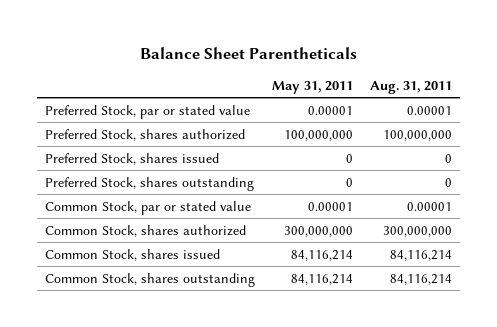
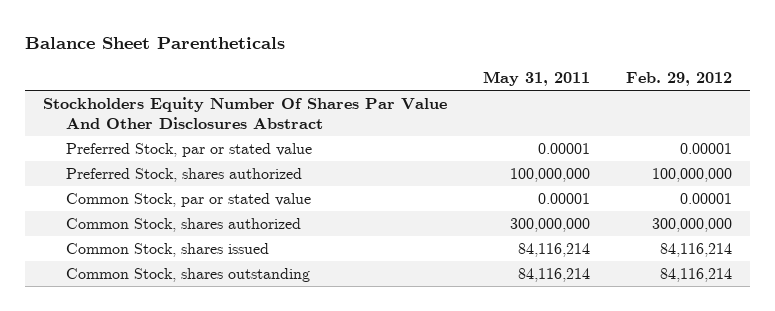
[369,80,452,94] Aug. 31, 2011 -> none
none -> [625,72,732,87] Feb. 29, 2012
none -> [42,97,447,130] Stockholders Equity Number Of Shares Par Value And Other Disclosures Abstract
[45,152,220,165] Preferred Stock, shares issued -> none
[45,176,255,191] Preferred Stock, shares outstanding -> none

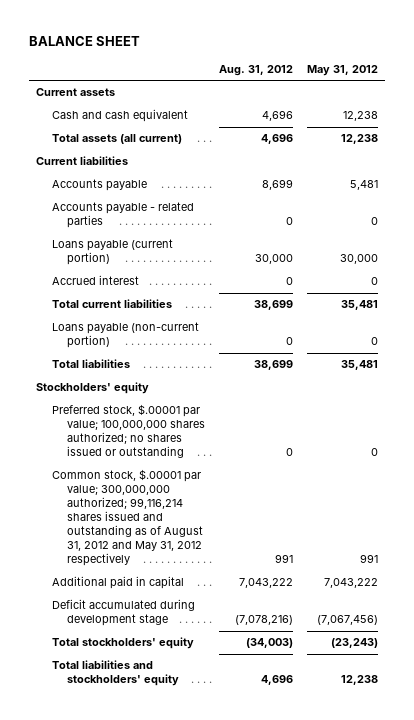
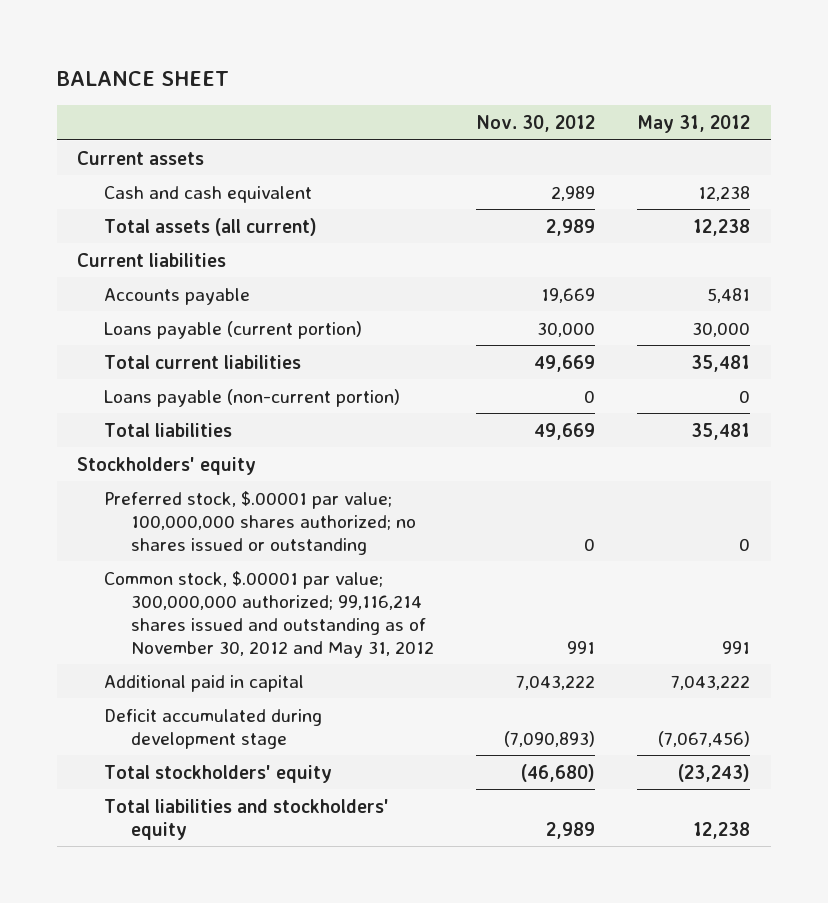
[219,65,294,77] Aug. 31, 2012 -> none
none -> [476,115,596,133] Nov. 30, 2012
[51,202,194,229] Accounts payable - related parties -> none
[51,275,139,286] Accrued interest -> none
[51,469,204,567] Common stock, $.00001 par value; 300,000,000 authorized; 99,116,214 shares issued and outstanding as of August 31, 2012 and May 31, 2012 respectively -> [104,570,435,658] Common stock, $.00001 par value; 300,000,000 authorized; 99,116,214 shares issued and outstanding as of November 30, 2012 and May 31, 2012

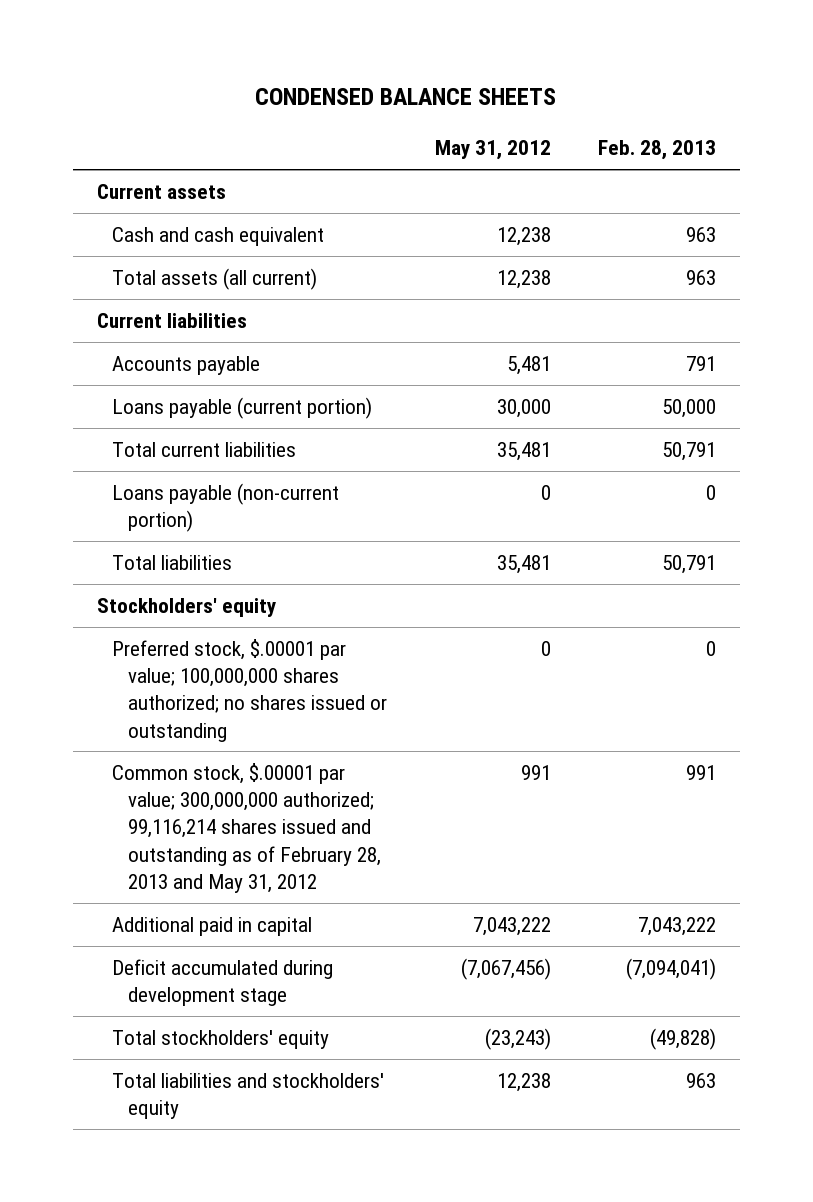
[56,71,229,87] BALANCE SHEET -> [255,88,557,106] CONDENSED BALANCE SHEETS
[476,115,596,133] Nov. 30, 2012 -> none
none -> [598,140,717,161] Feb. 28, 2013
[104,570,435,658] Common stock, $.00001 par value; 300,000,000 authorized; 99,116,214 shares issued and outstanding as of November 30, 2012 and May 31, 2012 -> [112,762,382,893] Common stock, $.00001 par value; 300,000,000 authorized; 99,116,214 shares issued and outstanding as of February 28, 2013 and May 31, 2012

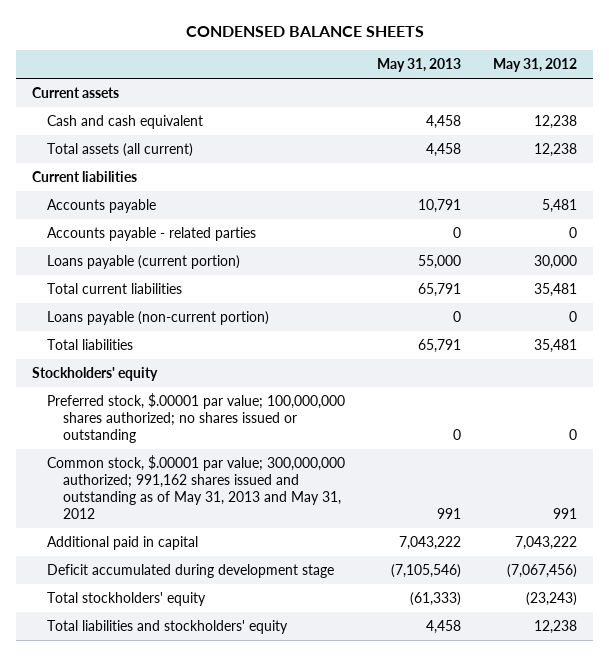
[598,140,717,161] Feb. 28, 2013 -> none
none -> [377,57,462,72] May 31, 2013
none -> [47,226,257,241] Accounts payable - related parties
[112,762,382,893] Common stock, $.00001 par value; 300,000,000 authorized; 99,116,214 shares issued and outstanding as of February 28, 2013 and May 31, 2012 -> [47,454,346,520] Common stock, $.00001 par value; 300,000,000 authorized; 991,162 shares issued and outstanding as of May 31, 2013 and May 31, 2012

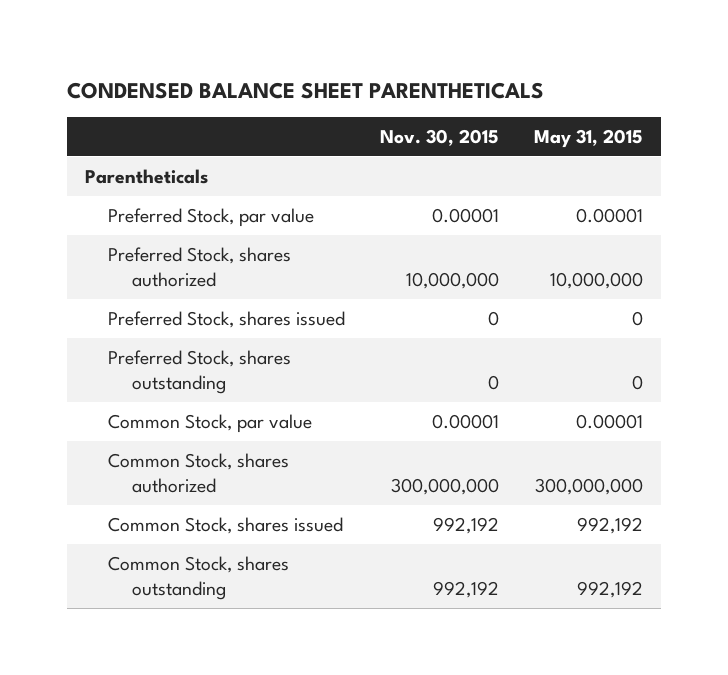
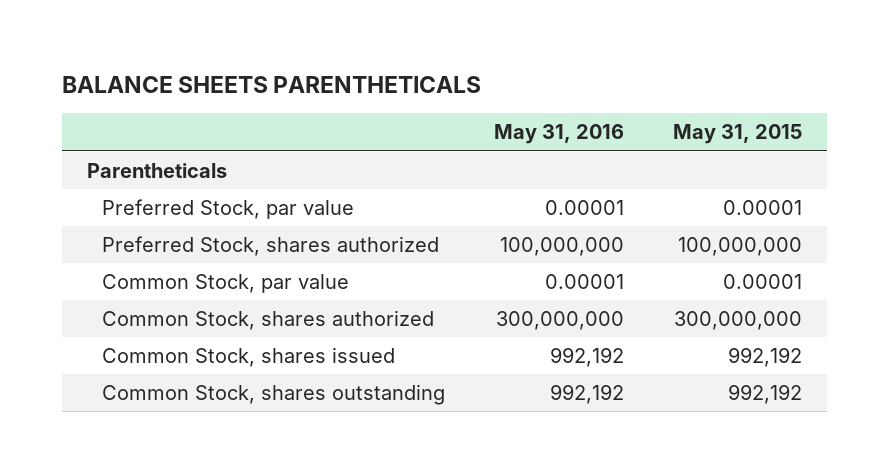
[67,81,545,99] CONDENSED BALANCE SHEET PARENTHETICALS -> [62,76,482,94] BALANCE SHEETS PARENTHETICALS
[380,128,500,146] Nov. 30, 2015 -> none
none -> [494,124,625,145] May 31, 2016
[108,310,346,328] Preferred Stock, shares issued -> none
[108,349,292,395] Preferred Stock, shares outstanding -> none
[550,272,644,290] 10,000,000 -> [678,236,803,256] 100,000,000

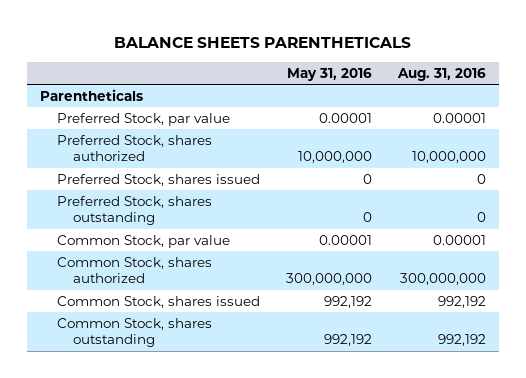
[673,124,803,145] May 31, 2015 -> none
none -> [396,67,486,81] Aug. 31, 2016
[500,236,625,256] 100,000,000 -> [297,151,372,164] 10,000,000
none -> [56,173,260,186] Preferred Stock, shares issued
none -> [56,195,212,226] Preferred Stock, shares outstanding

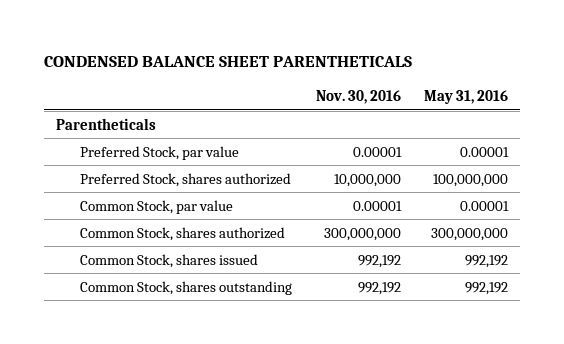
[114,37,412,49] BALANCE SHEETS PARENTHETICALS -> [44,56,413,68] CONDENSED BALANCE SHEET PARENTHETICALS
[396,67,486,81] Aug. 31, 2016 -> none
none -> [315,90,401,105] Nov. 30, 2016
[56,173,260,186] Preferred Stock, shares issued -> none
[56,195,212,226] Preferred Stock, shares outstanding -> none
[297,151,372,164] 10,000,000 -> [433,173,509,187] 100,000,000

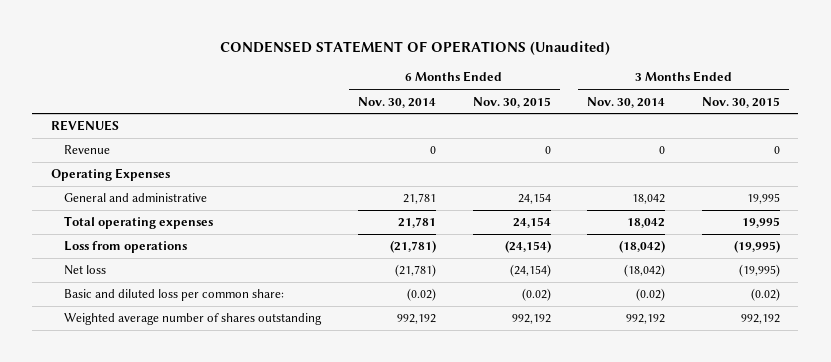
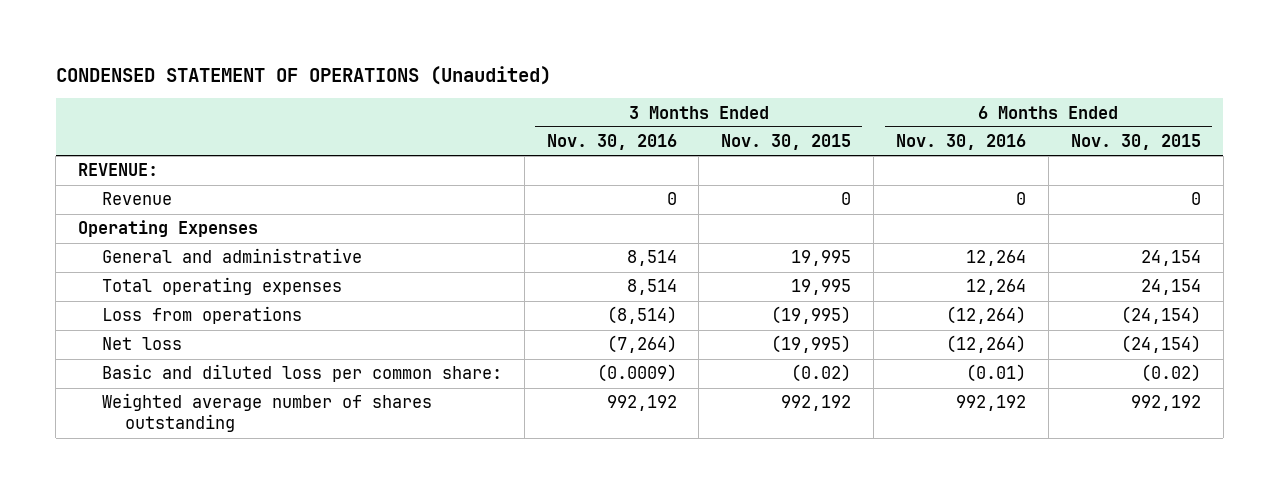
[357,96,436,108] Nov. 30, 2014 -> none
[587,96,666,108] Nov. 30, 2014 -> none
none -> [546,134,677,151] Nov. 30, 2016
none -> [895,134,1026,151] Nov. 30, 2016
[50,120,119,132] REVENUES -> [78,163,159,177] REVENUE:

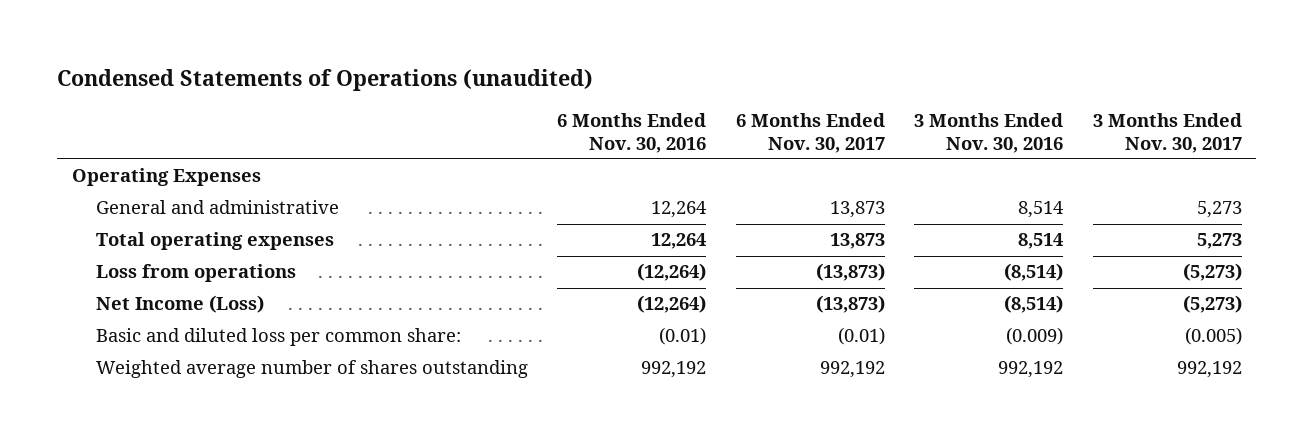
[55,65,551,85] CONDENSED STATEMENT OF OPERATIONS (Unaudited) -> [57,69,594,92] Condensed Statements of Operations (unaudited)
[721,134,852,151] Nov. 30, 2015 -> none
[1070,134,1201,151] Nov. 30, 2015 -> none
none -> [735,113,885,153] 6 Months Ended Nov. 30, 2017
none -> [1092,113,1242,153] 3 Months Ended Nov. 30, 2017
[78,163,159,177] REVENUE: -> none
[101,192,172,206] Revenue -> none
[101,337,182,351] Net loss -> [95,295,264,314] Net Income (Loss)
[606,335,677,354] (7,264) -> [1004,295,1064,314] (8,514)
[596,364,677,383] (0.0009) -> [1006,327,1064,346] (0.009)

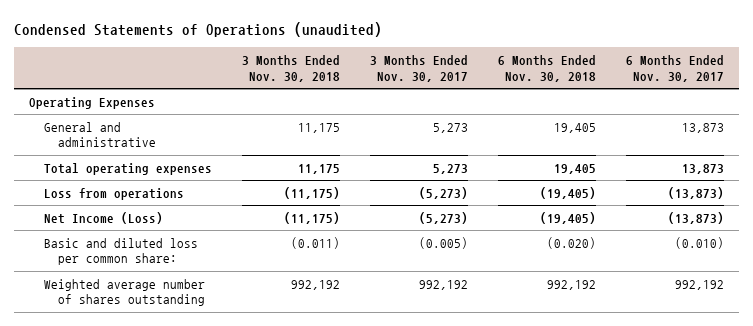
[557,113,707,153] 6 Months Ended Nov. 30, 2016 -> none
[914,113,1064,153] 3 Months Ended Nov. 30, 2016 -> none
none -> [241,55,340,82] 3 Months Ended Nov. 30, 2018
none -> [497,55,596,82] 6 Months Ended Nov. 30, 2018
[837,327,885,346] (0.01) -> [674,236,724,249] (0.010)

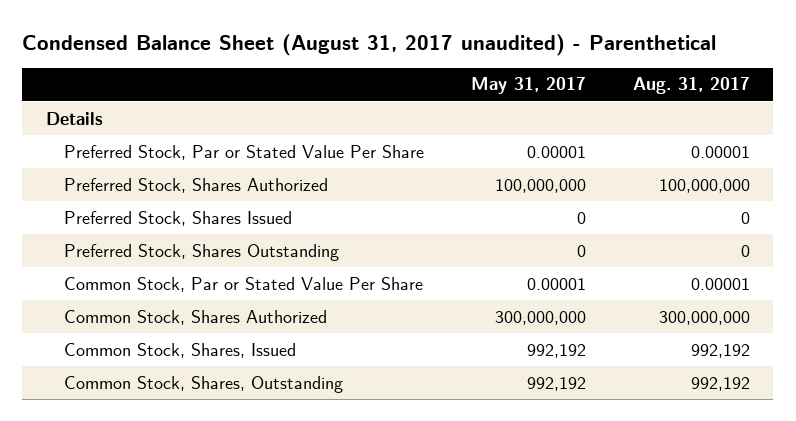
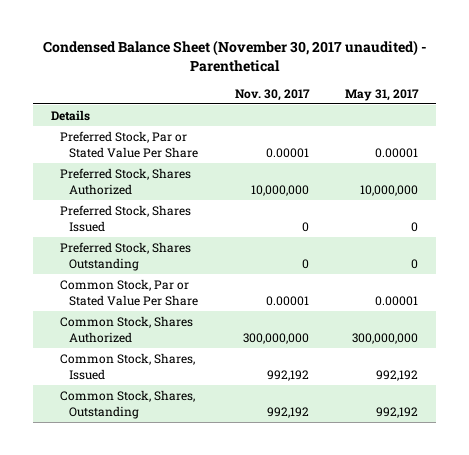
[22,33,717,56] Condensed Balance Sheet (August 31, 2017 unaudited) - Parenthetical -> [42,39,427,72] Condensed Balance Sheet (November 30, 2017 unaudited) - Parenthetical
[632,77,750,95] Aug. 31, 2017 -> none
none -> [234,88,310,101] Nov. 30, 2017
[495,178,587,193] 100,000,000 -> [360,184,419,196] 10,000,000

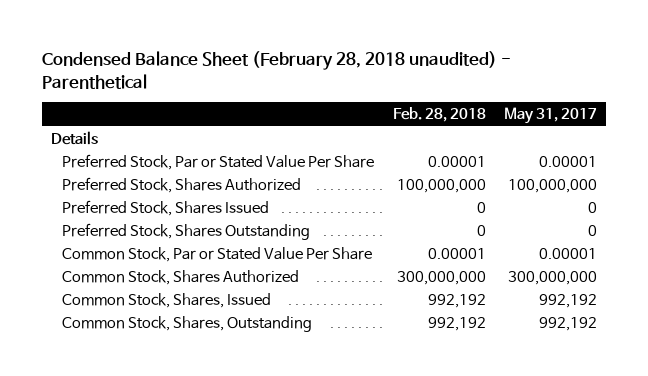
[42,39,427,72] Condensed Balance Sheet (November 30, 2017 unaudited) - Parenthetical -> [41,50,511,89] Condensed Balance Sheet (February 28, 2018 unaudited) - Parenthetical
[234,88,310,101] Nov. 30, 2017 -> none
none -> [392,107,486,123] Feb. 28, 2018
[360,184,419,196] 10,000,000 -> [507,179,597,194] 100,000,000

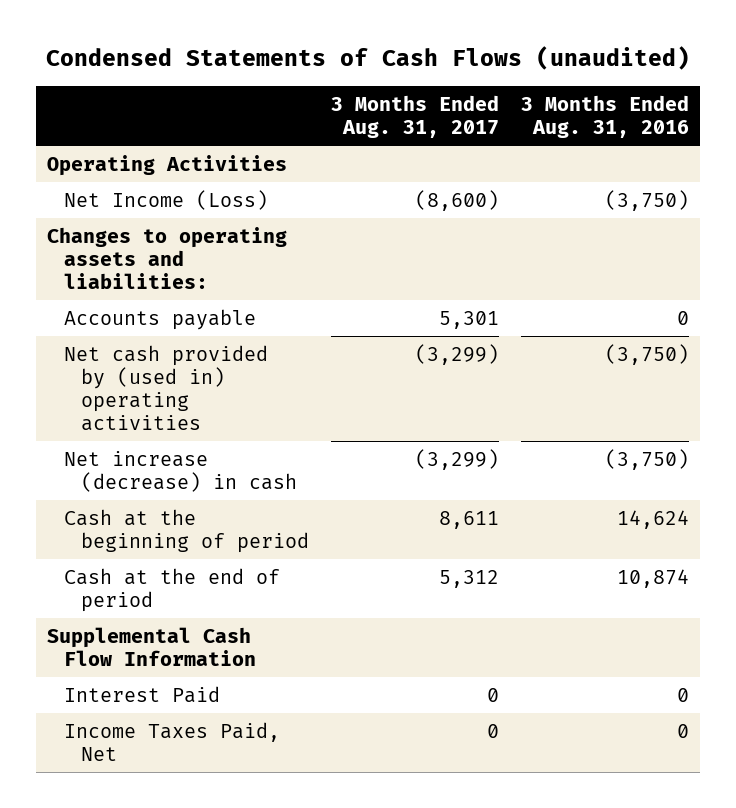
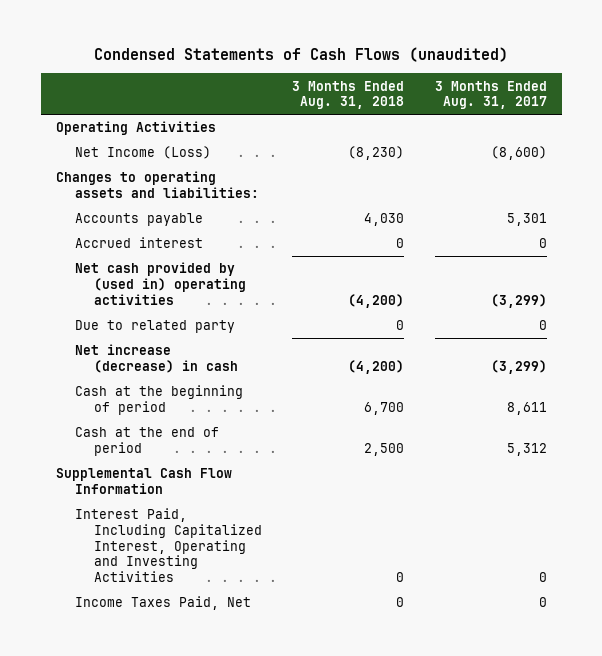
[520,94,689,138] 3 Months Ended Aug. 31, 2016 -> none
none -> [292,80,405,110] 3 Months Ended Aug. 31, 2018
none -> [74,237,203,249] Accrued interest
none -> [74,320,235,334] Due to related party
[63,685,220,703] Interest Paid -> [74,508,263,582] Interest Paid, Including Capitalized Interest, Operating and Investing Activities

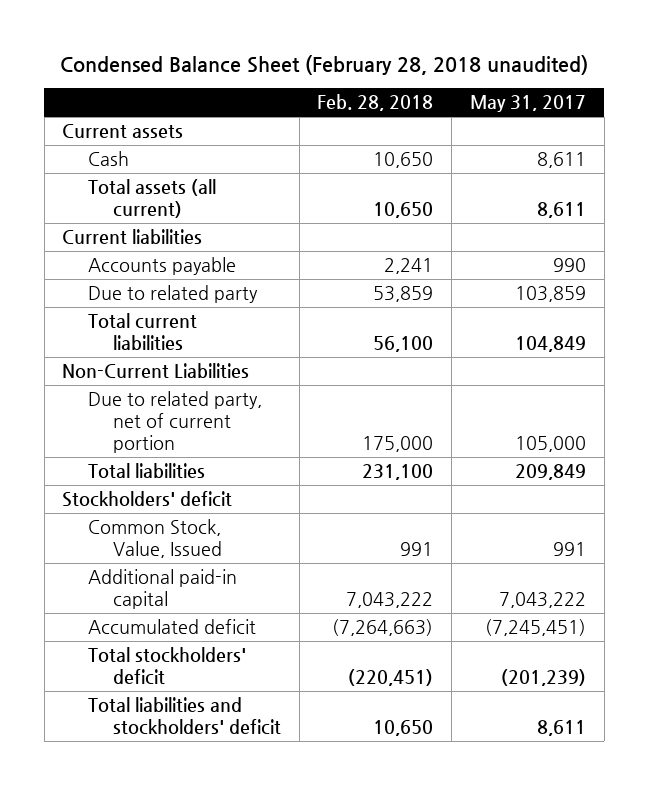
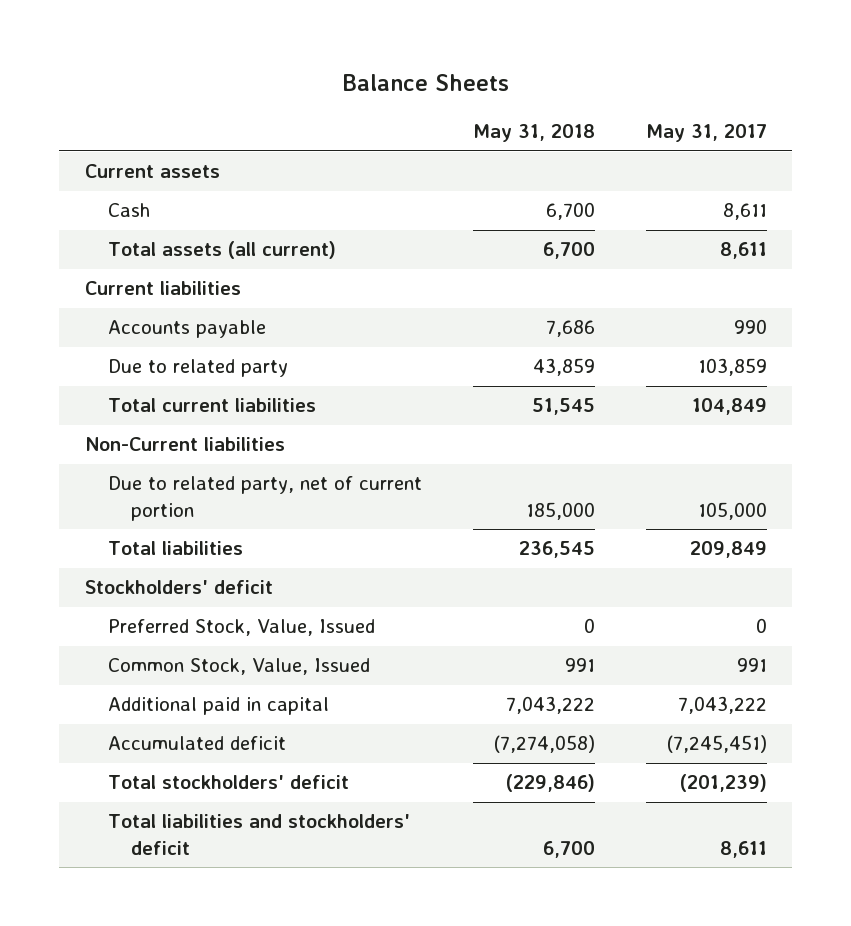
[60,54,589,75] Condensed Balance Sheet (February 28, 2018 unaudited) -> [342,74,509,92] Balance Sheets
[317,94,434,112] Feb. 28, 2018 -> none
none -> [472,124,595,143] May 31, 2018
[62,362,250,378] Non-Current Liabilities -> [84,437,285,452] Non-Current liabilities
none -> [107,619,375,637] Preferred Stock, Value, Issued
[87,568,237,610] Additional paid-in capital -> [107,697,329,716] Additional paid in capital

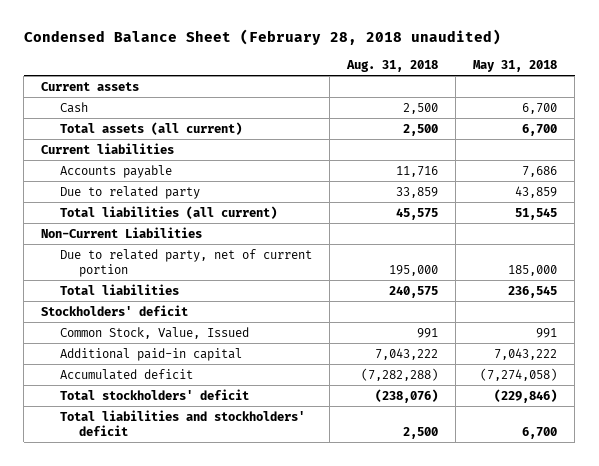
[342,74,509,92] Balance Sheets -> [23,29,501,46] Condensed Balance Sheet (February 28, 2018 unaudited)
[645,124,767,143] May 31, 2017 -> none
none -> [346,60,439,73] Aug. 31, 2018
[107,398,316,413] Total current liabilities -> [60,205,278,219] Total liabilities (all current)
[84,437,285,452] Non-Current liabilities -> [41,226,203,238] Non-Current Liabilities
[107,619,375,637] Preferred Stock, Value, Issued -> none
[107,697,329,716] Additional paid in capital -> [60,347,243,361] Additional paid-in capital

